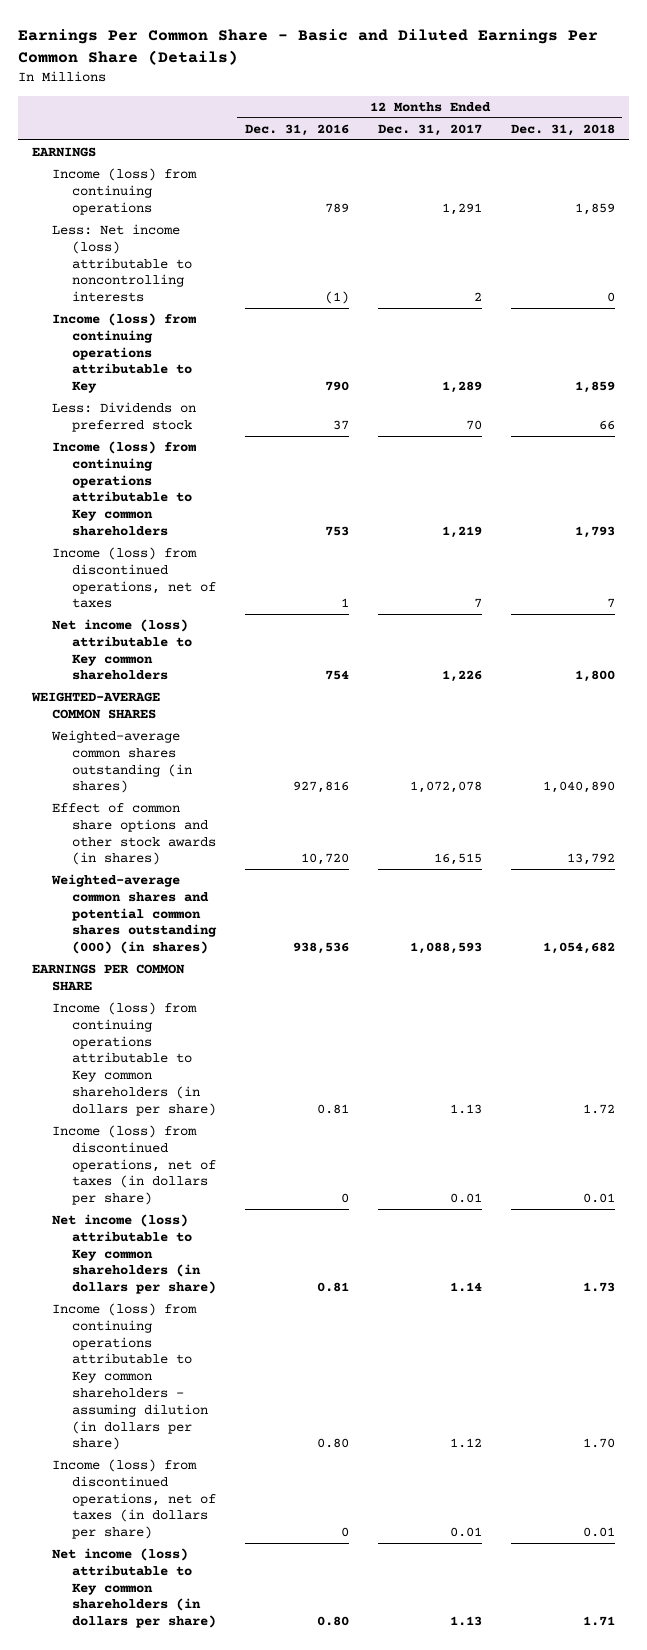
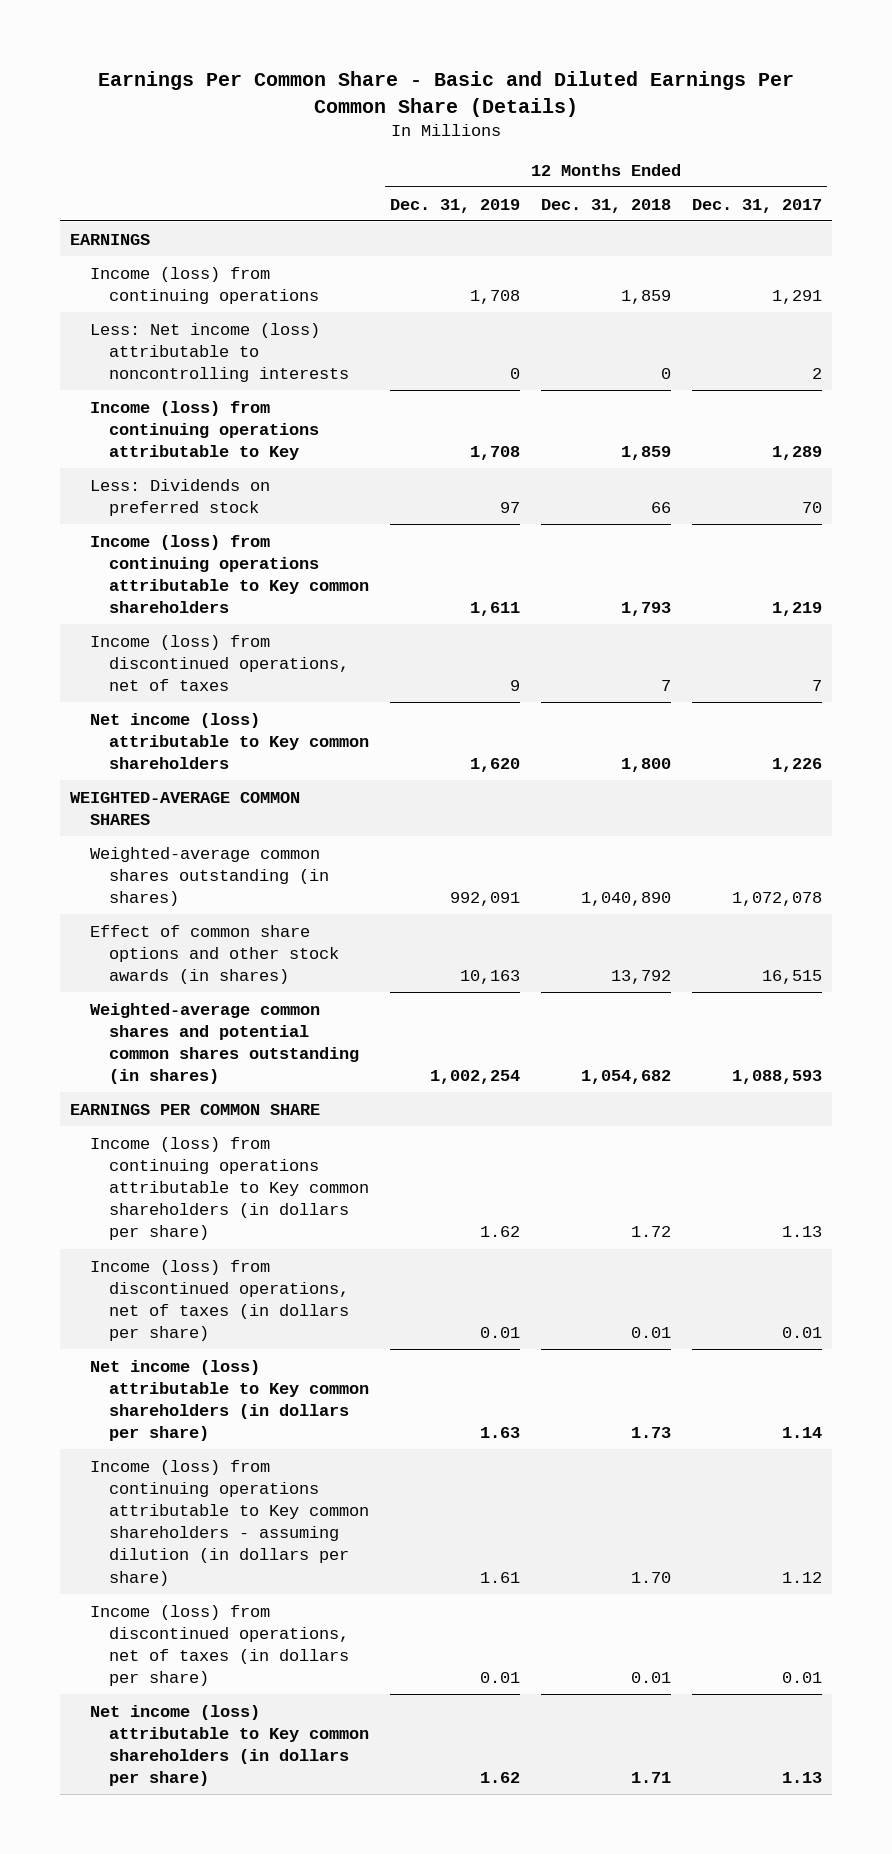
[244,123,349,136] Dec. 31, 2016 -> none
none -> [389,198,520,213] Dec. 31, 2019
[51,874,217,955] Weighted-average common shares and potential common shares outstanding (000) (in shares) -> [89,1002,360,1085] Weighted-average common shares and potential common shares outstanding (in shares)

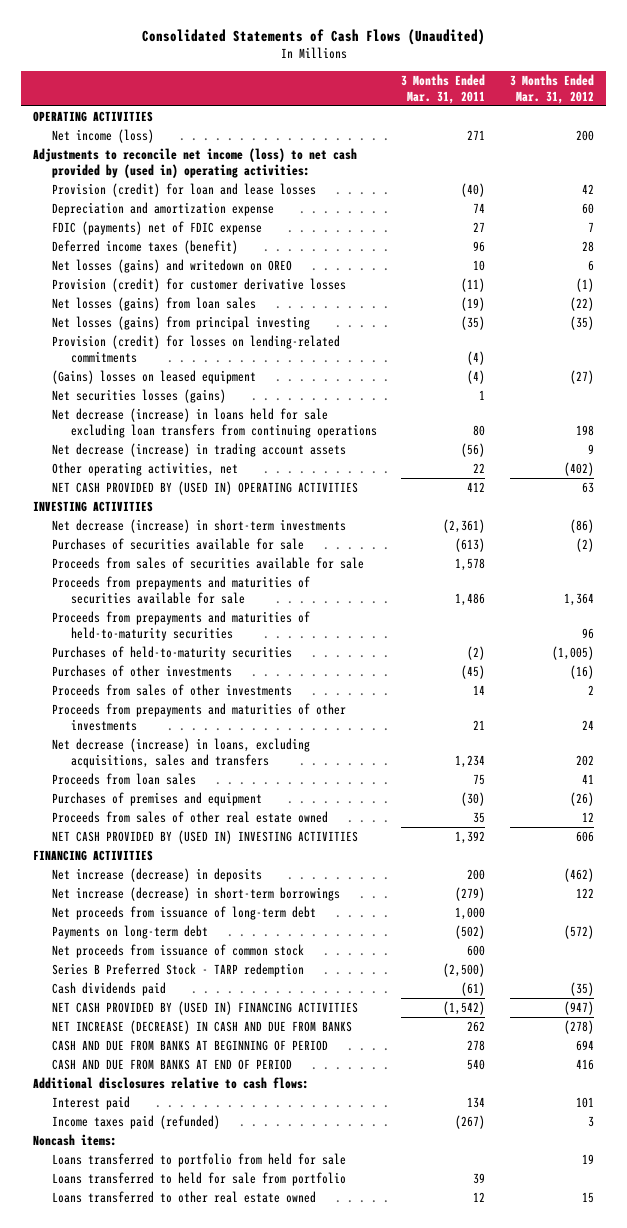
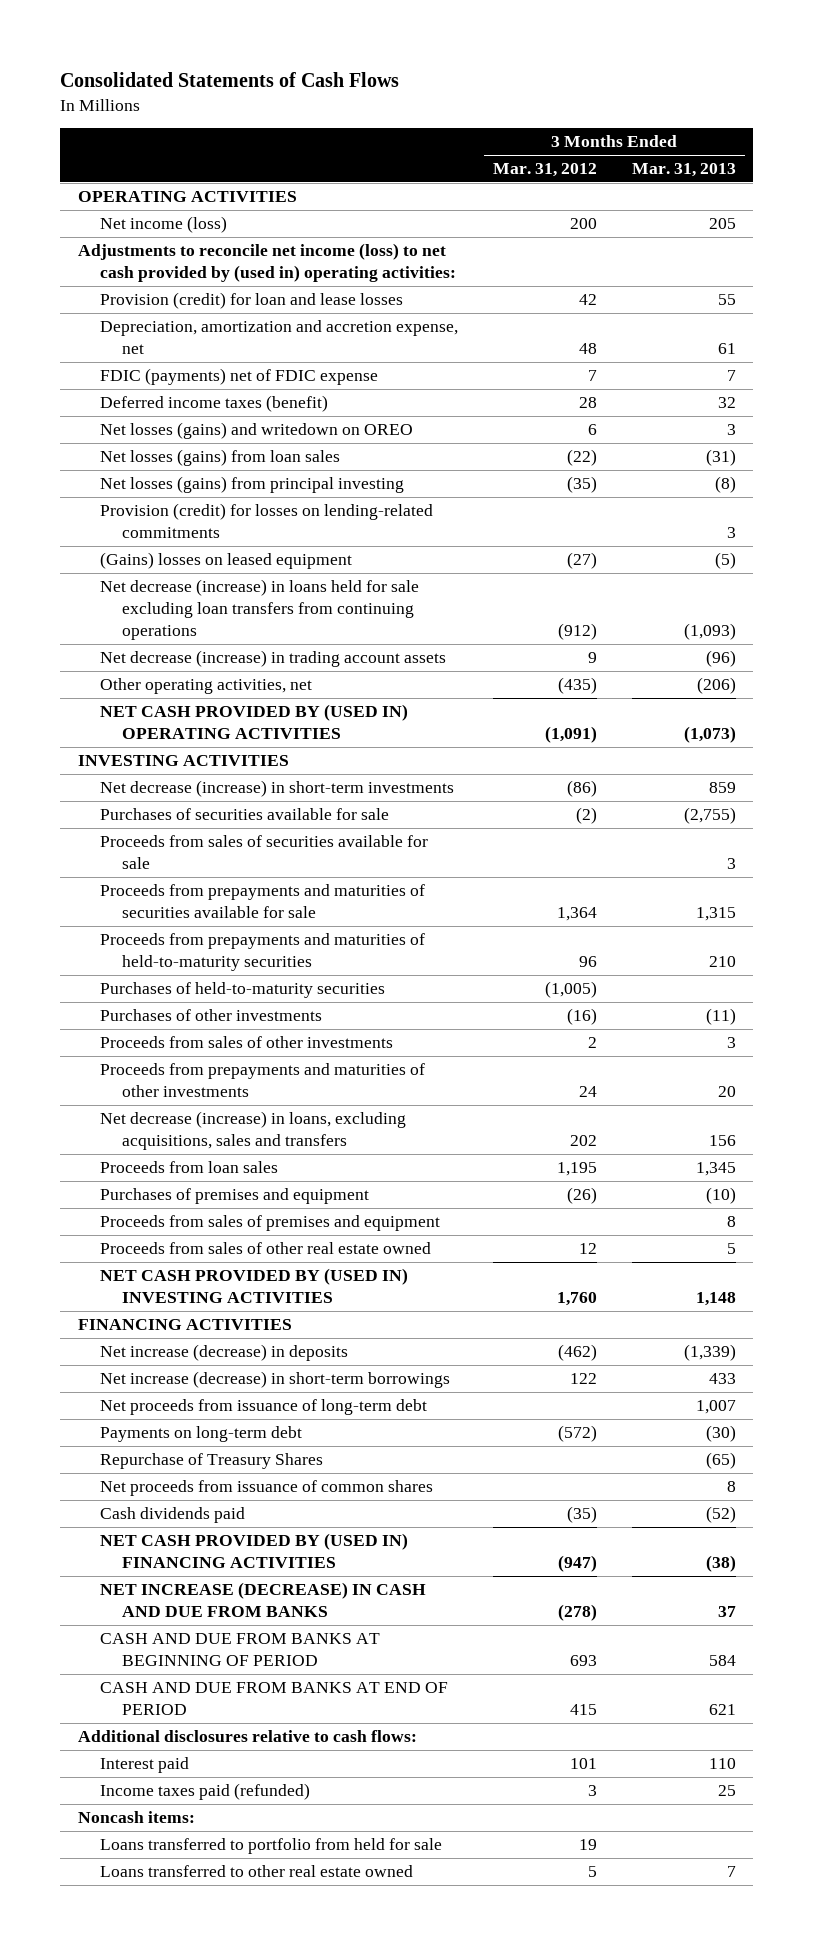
[141,28,485,45] Consolidated Statements of Cash Flows (Unaudited) -> [60,72,400,88] Consolidated Statements of Cash Flows
[401,73,486,104] 3 Months Ended Mar. 31, 2011 -> none
none -> [631,163,736,178] Mar. 31, 2013
[52,202,275,217] Depreciation and amortization expense -> [99,320,458,355] Depreciation, amortization and accretion expense, net
[581,203,594,215] 60 -> [578,343,597,355] 48
[52,278,347,293] Provision (credit) for customer derivative losses -> none
[52,389,227,404] Net securities losses (gains) -> none
[575,424,594,436] 198 -> [557,623,597,641] (912)
[563,462,594,477] (402) -> [557,677,597,695] (435)
[581,482,594,494] 63 -> [544,726,597,744] (1,091)
[581,774,594,785] 41 -> [556,1162,597,1177] 1,195
none -> [99,1215,440,1232] Proceeds from sales of premises and equipment
[575,831,594,843] 606 -> [556,1292,597,1307] 1,760
[52,963,305,978] Series B Preferred Stock - TARP redemption -> none
none -> [99,1453,323,1470] Repurchase of Treasury Shares
[52,944,305,959] Net proceeds from issuance of common stock -> [99,1480,433,1497] Net proceeds from issuance of common shares
[575,1040,594,1052] 694 -> [569,1655,597,1667] 693
[575,1059,594,1071] 416 -> [569,1704,597,1716] 415
[52,1172,347,1187] Loans transferred to held for sale from portfolio -> none
[581,1192,594,1204] 15 -> [587,1866,597,1878] 5

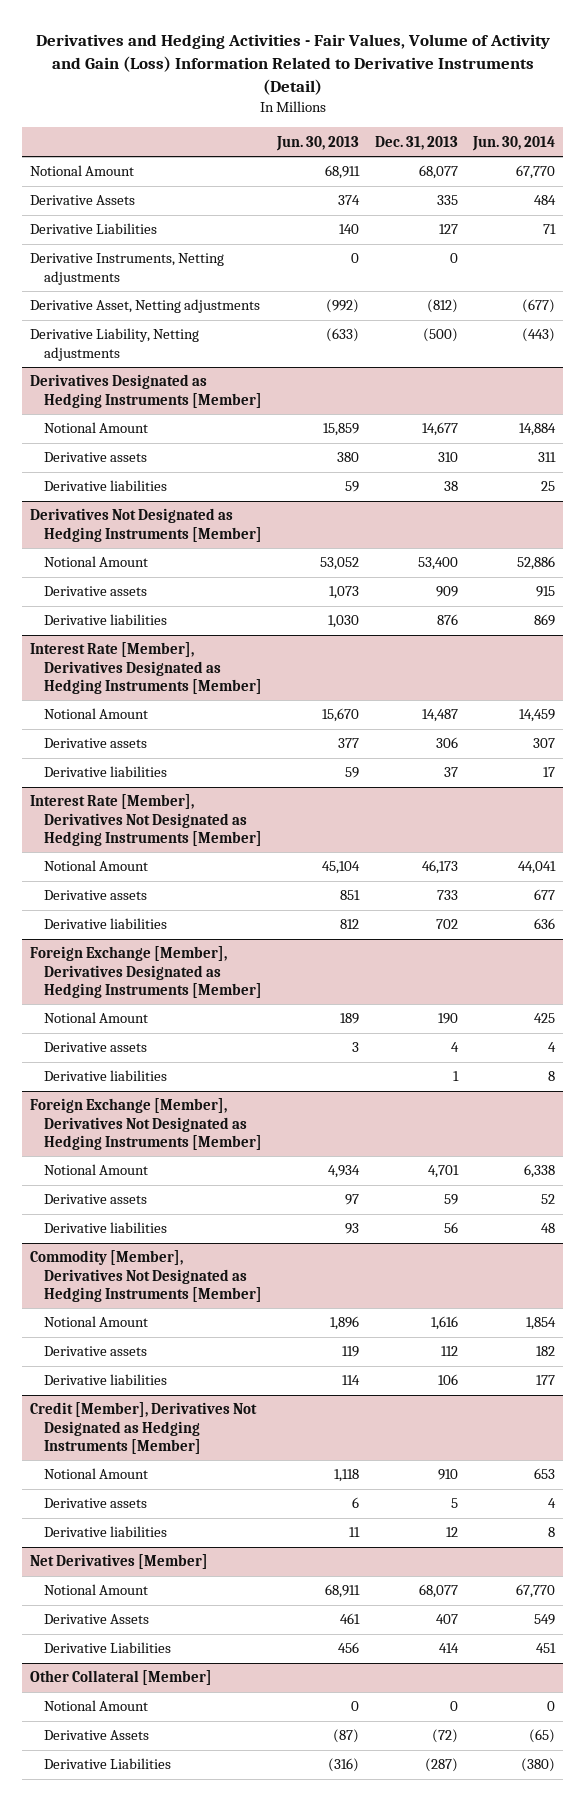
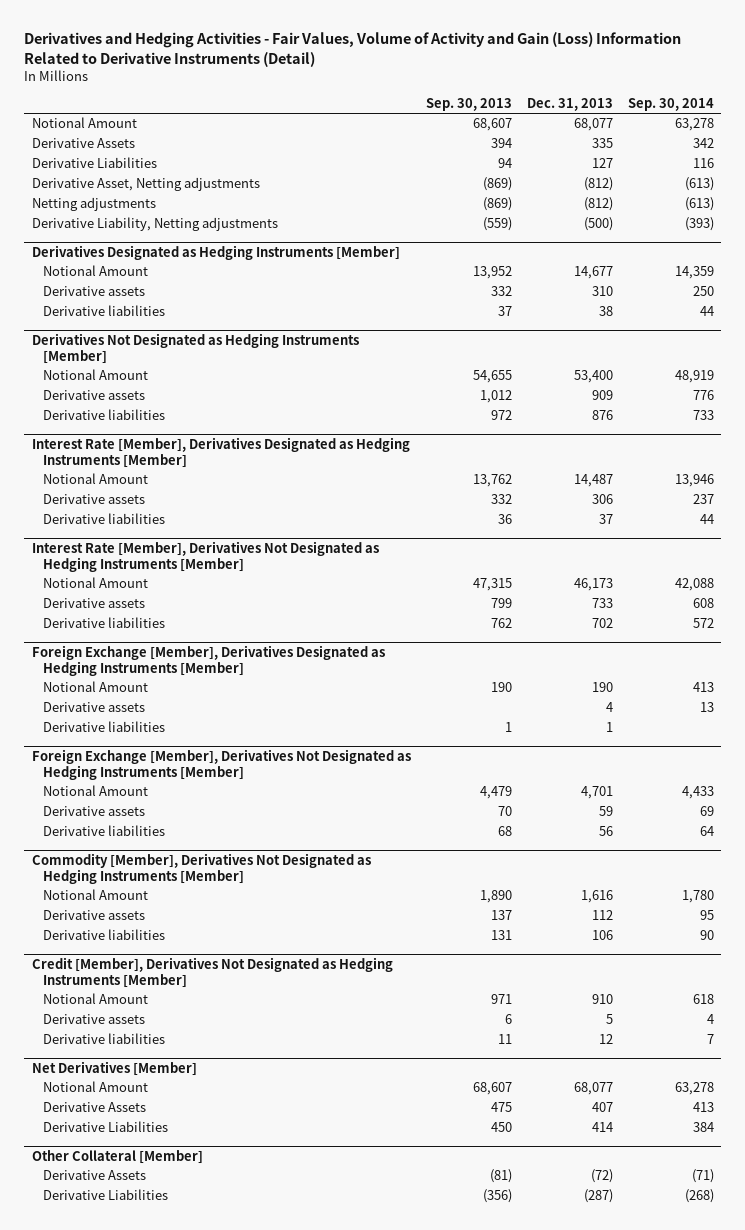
[276,135,360,151] Jun. 30, 2013 -> none
[472,135,556,151] Jun. 30, 2014 -> none
none -> [425,98,512,112] Sep. 30, 2013
none -> [627,98,714,112] Sep. 30, 2014
[30,253,225,285] Derivative Instruments, Netting adjustments -> none
none -> [31,197,156,212] Netting adjustments
[43,1700,148,1712] Notional Amount -> none

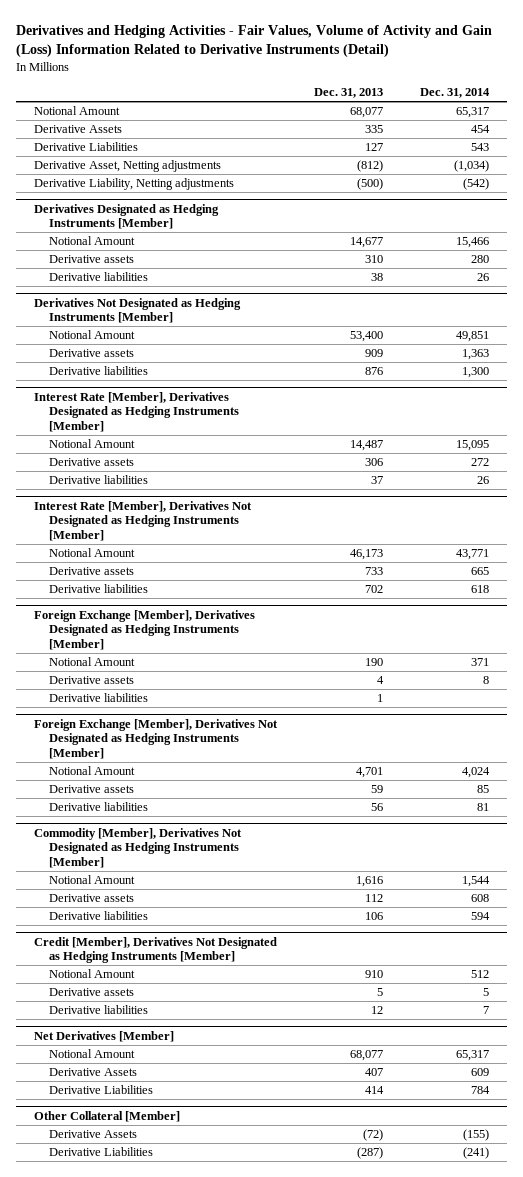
[425,98,512,112] Sep. 30, 2013 -> none
[627,98,714,112] Sep. 30, 2014 -> none
none -> [419,87,490,98] Dec. 31, 2014
[31,197,156,212] Netting adjustments -> none

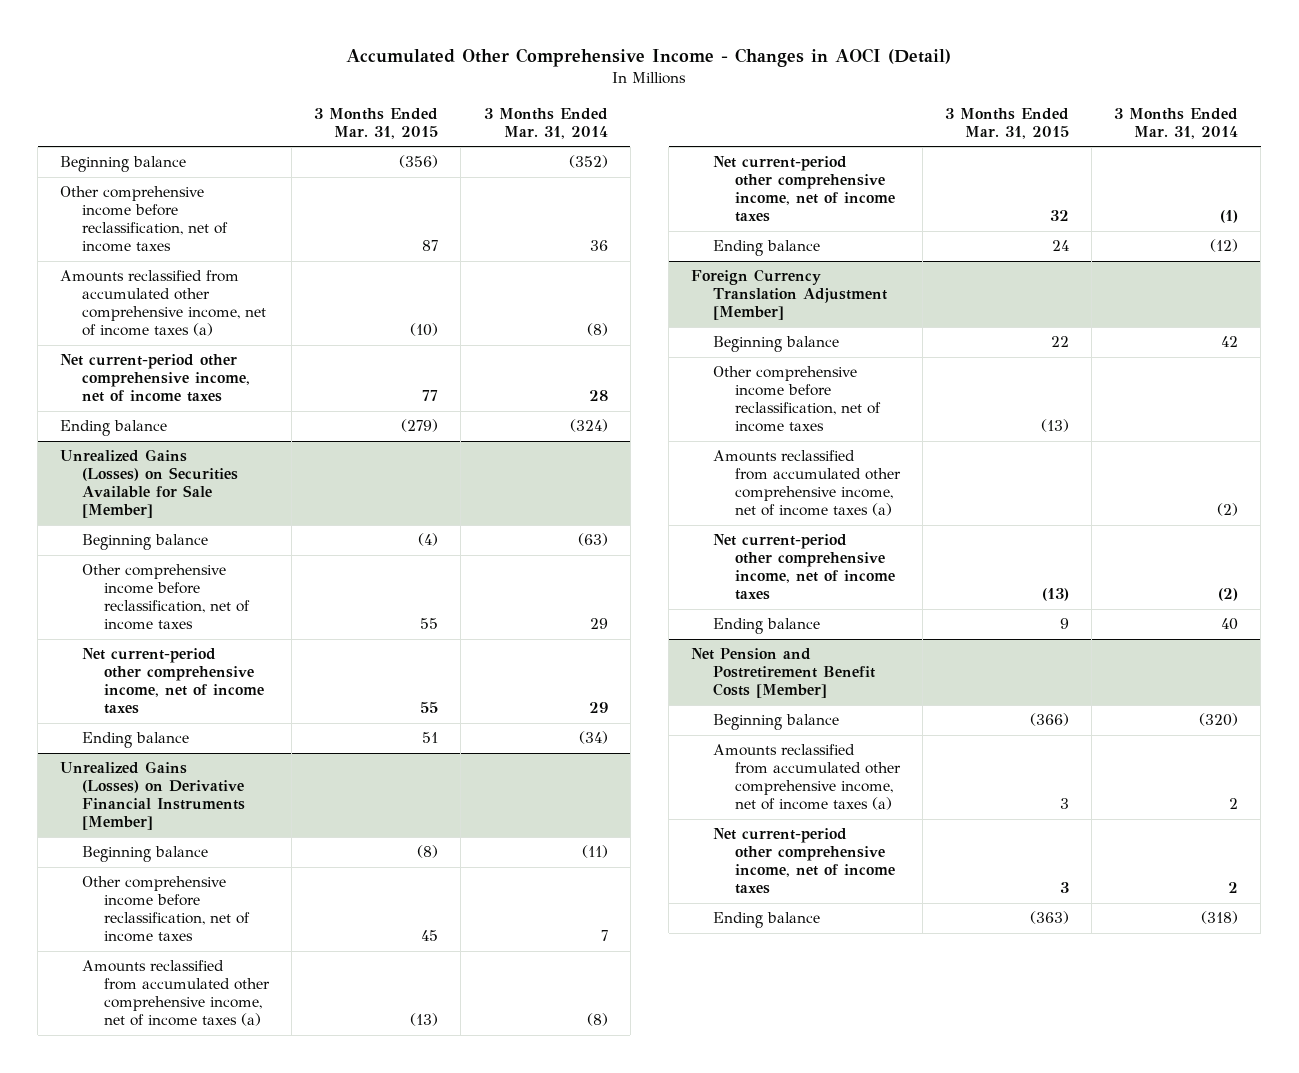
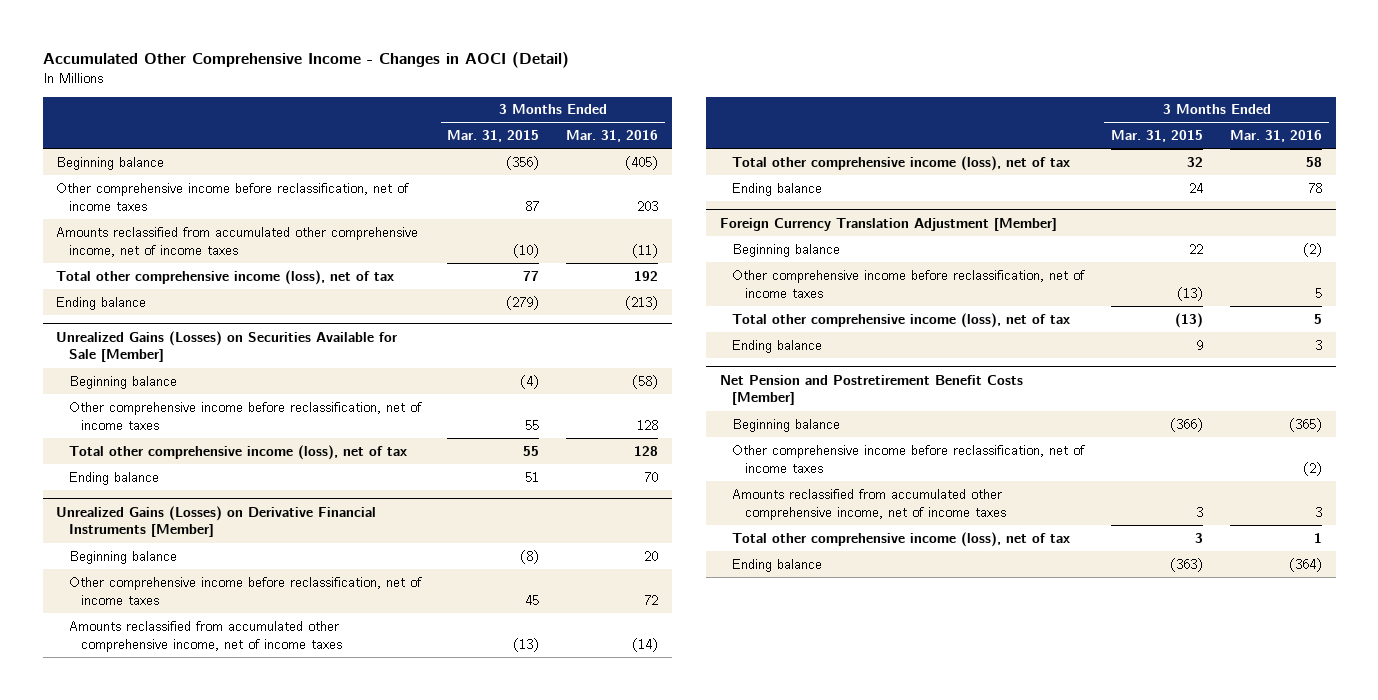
[483,107,608,139] 3 Months Ended Mar. 31, 2014 -> none
none -> [566,130,659,143] Mar. 31, 2016
[60,270,267,337] Amounts reclassified from accumulated other comprehensive income, net of income taxes (a) -> [56,226,419,257] Amounts reclassified from accumulated other comprehensive income, net of income taxes
[60,354,251,403] Net current-period other comprehensive income, net of income taxes -> [56,269,395,285] Total other comprehensive income (loss), net of tax
[82,648,265,715] Net current-period other comprehensive income, net of income taxes -> [68,444,407,460] Total other comprehensive income (loss), net of tax
[82,960,271,1027] Amounts reclassified from accumulated other comprehensive income, net of income taxes (a) -> [68,620,342,652] Amounts reclassified from accumulated other comprehensive income, net of income taxes
[713,156,896,223] Net current-period other comprehensive income, net of income taxes -> [732,155,1071,171] Total other comprehensive income (loss), net of tax
[713,450,902,517] Amounts reclassified from accumulated other comprehensive income, net of income taxes (a) -> none
[713,534,896,601] Net current-period other comprehensive income, net of income taxes -> [732,312,1071,328] Total other comprehensive income (loss), net of tax
none -> [732,444,1086,473] Other comprehensive income before reclassification, net of income taxes
[713,744,902,811] Amounts reclassified from accumulated other comprehensive income, net of income taxes (a) -> [732,488,1006,520] Amounts reclassified from accumulated other comprehensive income, net of income taxes
[713,828,896,895] Net current-period other comprehensive income, net of income taxes -> [732,531,1071,547] Total other comprehensive income (loss), net of tax

